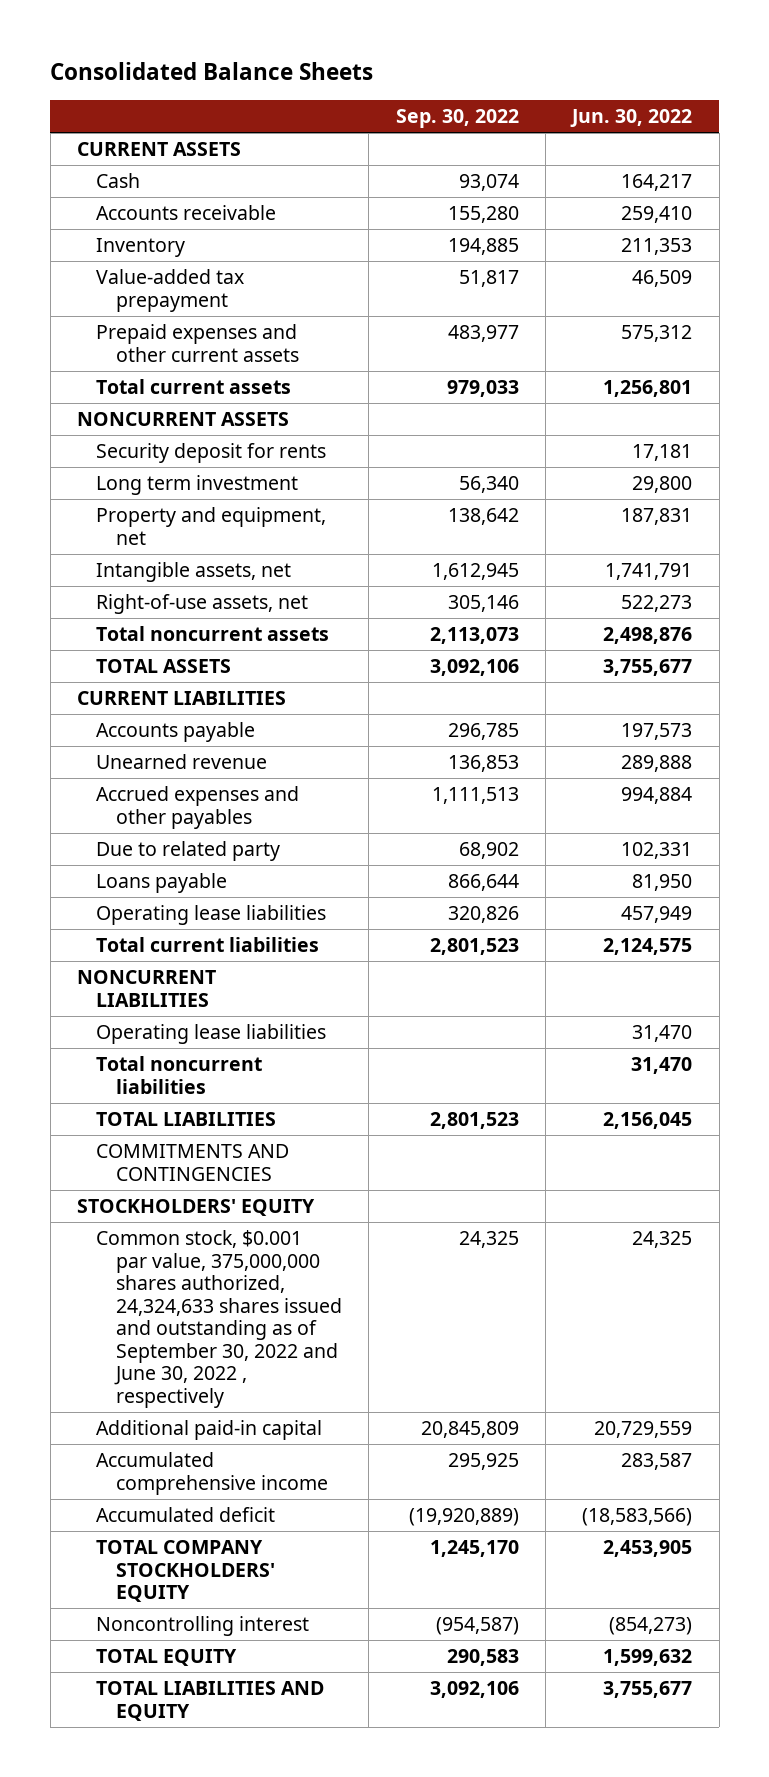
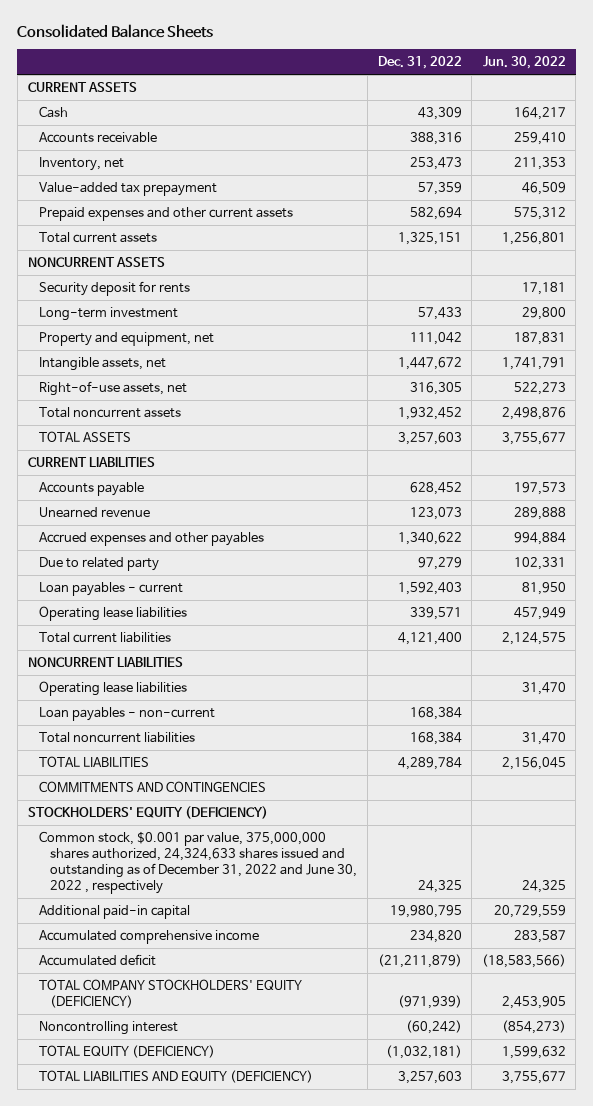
[395,108,519,128] Sep. 30, 2022 -> none
none -> [377,56,462,70] Dec. 31, 2022
[96,238,186,258] Inventory -> [38,156,124,171] Inventory, net
[96,475,299,496] Long term investment -> [38,306,178,321] Long-term investment
[96,873,228,894] Loans payable -> [38,581,183,596] Loan payables - current
none -> [38,706,215,721] Loan payables - non-current
[76,1199,315,1217] STOCKHOLDERS' EQUITY -> [27,805,268,819] STOCKHOLDERS' EQUITY (DEFICIENCY)
[96,1230,342,1408] Common stock, $0.001 par value, 375,000,000 shares authorized, 24,324,633 shares issued and outstanding as of September 30, 2022 and June 30, 2022 , respectively -> [38,830,358,894] Common stock, $0.001 par value, 375,000,000 shares authorized, 24,324,633 shares issued and outstanding as of December 31, 2022 and June 30, 2022 , respectively
[96,1540,275,1603] TOTAL COMPANY STOCKHOLDERS' EQUITY -> [38,978,302,1008] TOTAL COMPANY STOCKHOLDERS' EQUITY (DEFICIENCY)
[96,1649,238,1667] TOTAL EQUITY -> [38,1044,215,1058] TOTAL EQUITY (DEFICIENCY)
[96,1681,325,1721] TOTAL LIABILITIES AND EQUITY -> [38,1069,313,1083] TOTAL LIABILITIES AND EQUITY (DEFICIENCY)

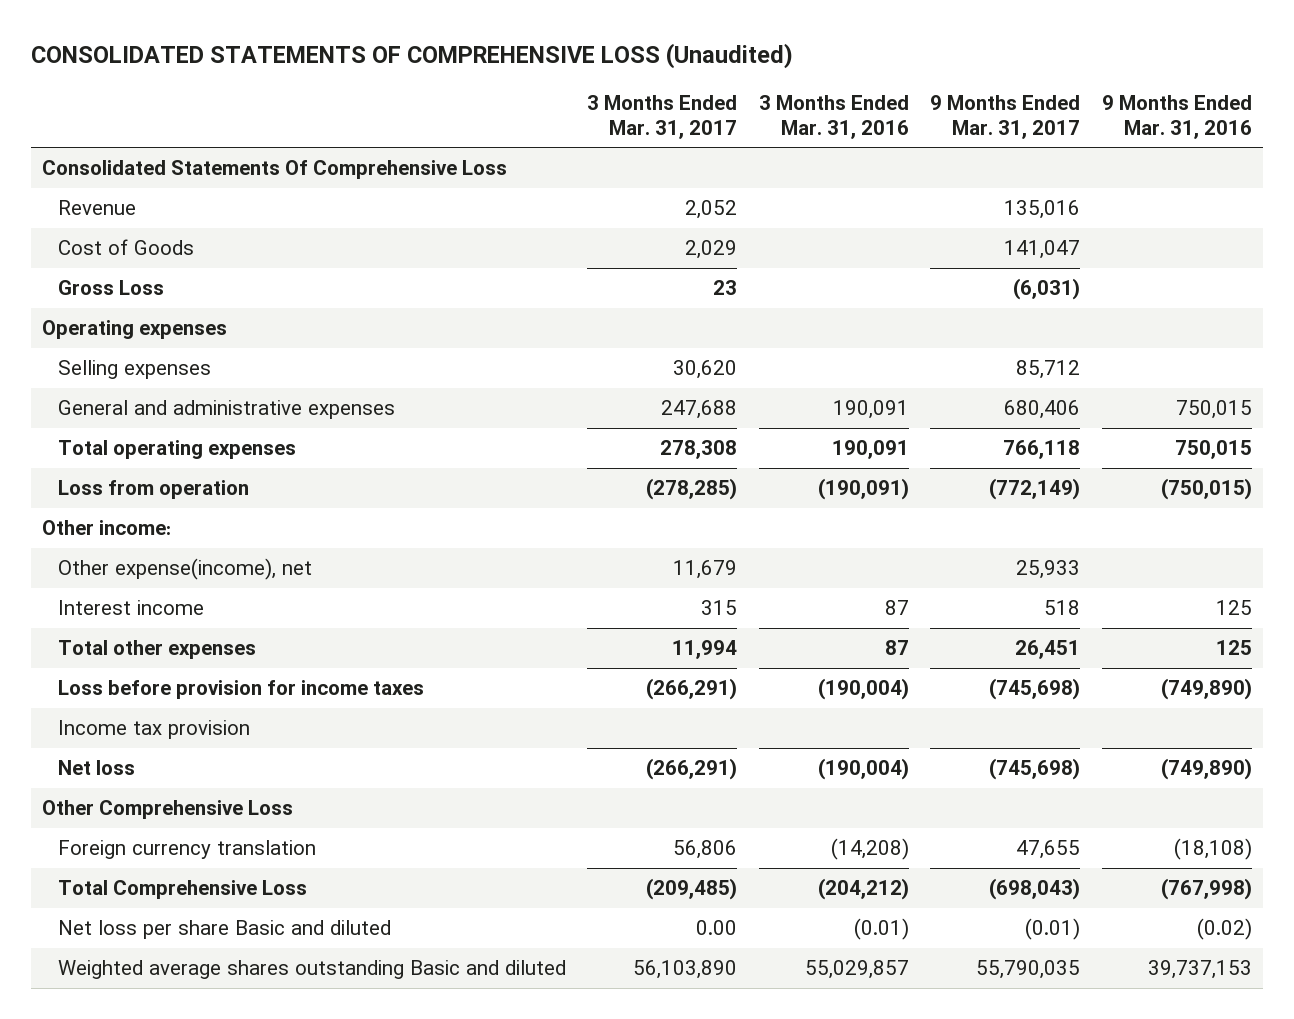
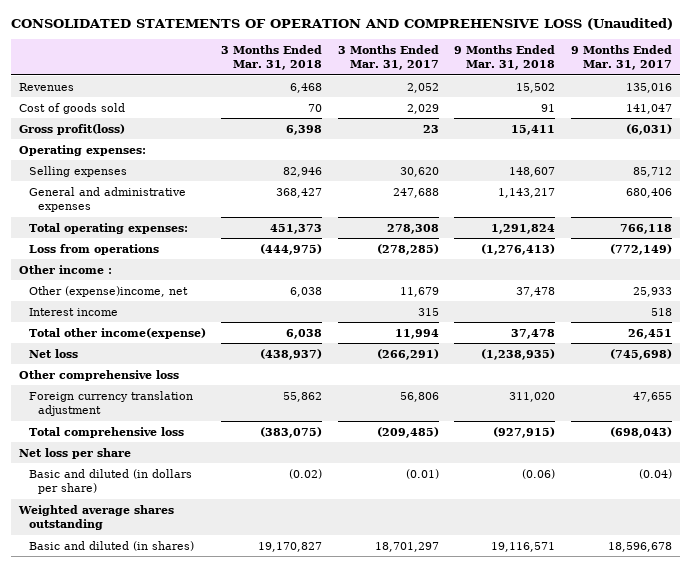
[31,42,794,69] CONSOLIDATED STATEMENTS OF COMPREHENSIVE LOSS (Unaudited) -> [11,18,674,31] CONSOLIDATED STATEMENTS OF OPERATION AND COMPREHENSIVE LOSS (Unaudited)
[758,95,909,139] 3 Months Ended Mar. 31, 2016 -> none
[1102,95,1253,139] 9 Months Ended Mar. 31, 2016 -> none
none -> [221,45,323,71] 3 Months Ended Mar. 31, 2018
none -> [454,45,556,71] 9 Months Ended Mar. 31, 2018
[42,160,508,180] Consolidated Statements Of Comprehensive Loss -> none
[57,200,136,216] Revenue -> [19,82,75,91] Revenues
[57,239,194,256] Cost of Goods -> [19,102,126,114] Cost of goods sold
[57,280,164,296] Gross Loss -> [19,123,126,135] Gross profit(loss)
[42,320,228,340] Operating expenses -> [19,144,147,156] Operating expenses:
[57,440,296,460] Total operating expenses -> [28,222,188,234] Total operating expenses:
[57,480,249,500] Loss from operation -> [28,243,159,255] Loss from operations
[42,520,172,536] Other income: -> [19,264,113,274] Other income :
[57,558,312,581] Other expense(income), net -> [28,285,188,297] Other (expense)income, net
[57,680,424,700] Loss before provision for income taxes -> none
[57,720,250,740] Income tax provision -> none
[57,640,256,660] Total other expenses -> [28,327,206,339] Total other income(expense)
[42,800,294,820] Other Comprehensive Loss -> [19,369,180,381] Other comprehensive loss
[57,840,316,860] Foreign currency translation -> [28,390,193,416] Foreign currency translation adjustment
[57,880,307,900] Total Comprehensive Loss -> [28,426,184,438] Total comprehensive loss
none -> [19,447,132,459] Net loss per share
[57,920,391,940] Net loss per share Basic and diluted -> [28,468,192,494] Basic and diluted (in dollars per share)
[696,920,738,936] 0.00 -> [405,468,439,479] (0.01)
[1025,918,1081,941] (0.01) -> [639,468,673,479] (0.04)
none -> [18,504,175,530] Weighted average shares outstanding
[57,960,566,980] Weighted average shares outstanding Basic and diluted -> [28,540,194,551] Basic and diluted (in shares)
[633,960,738,980] 56,103,890 -> [374,541,439,552] 18,701,297
[976,960,1081,980] 55,790,035 -> [608,541,673,552] 18,596,678

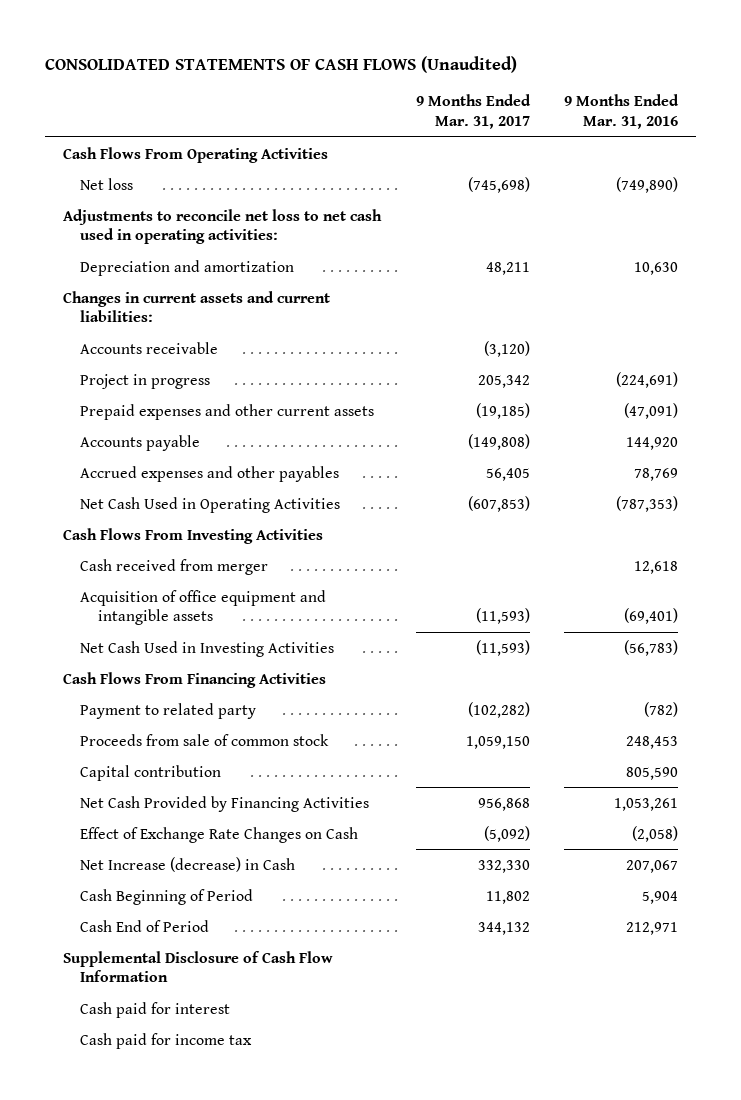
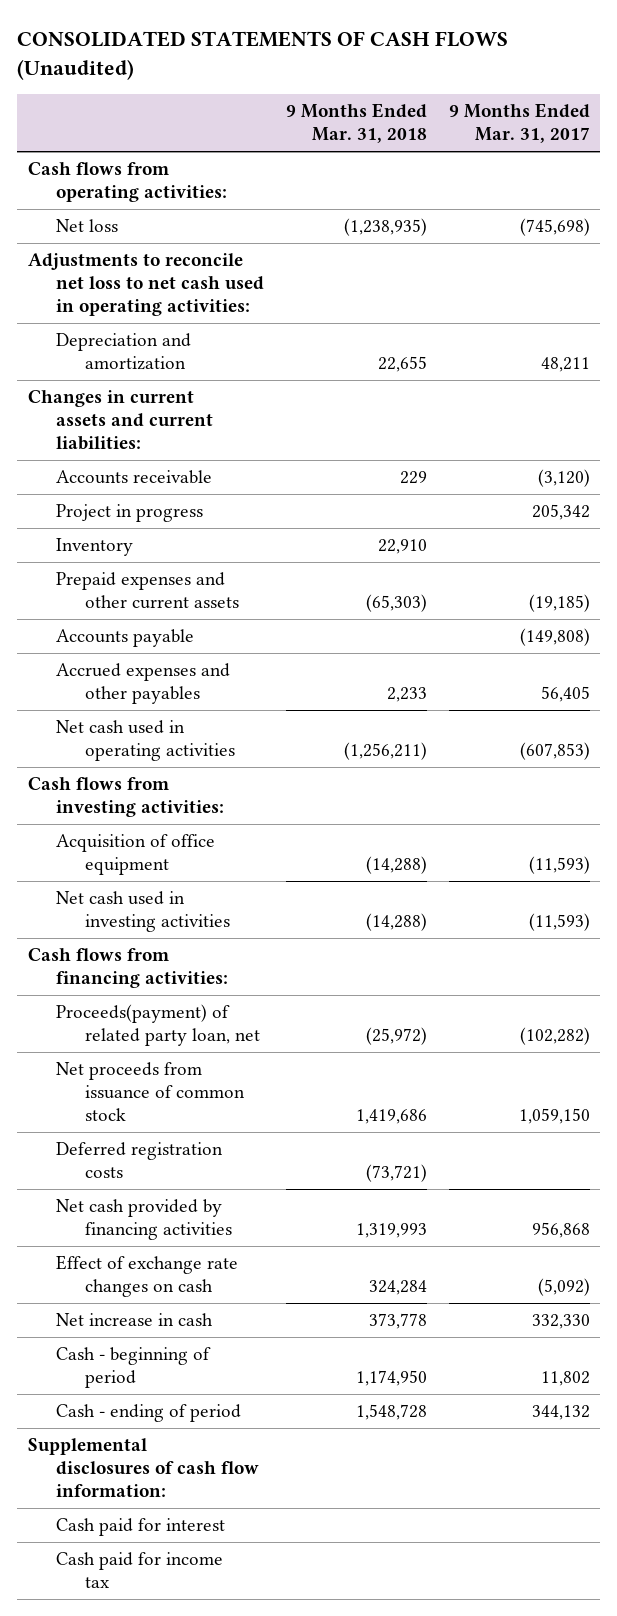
[564,94,680,130] 9 Months Ended Mar. 31, 2016 -> none
none -> [285,103,427,144] 9 Months Ended Mar. 31, 2018
[62,146,328,163] Cash Flows From Operating Activities -> [27,162,228,203] Cash flows from operating activities:
none -> [56,538,134,557] Inventory
[80,558,269,575] Cash received from merger -> none
[80,764,222,781] Capital contribution -> none
[80,496,341,513] Net Cash Used in Operating Activities -> [56,720,235,762] Net cash used in operating activities
[62,527,323,544] Cash Flows From Investing Activities -> [27,777,225,818] Cash flows from investing activities:
[80,589,327,626] Acquisition of office equipment and intangible assets -> [56,834,216,876] Acquisition of office equipment
[80,640,335,657] Net Cash Used in Investing Activities -> [56,891,230,933] Net cash used in investing activities
[62,671,326,688] Cash Flows From Financing Activities -> [27,948,229,989] Cash flows from financing activities:
[80,702,257,719] Payment to related party -> [56,1004,260,1047] Proceeds(payment) of related party loan, net
[80,733,330,746] Proceeds from sale of common stock -> [56,1062,245,1121] Net proceeds from issuance of common stock
none -> [56,1142,224,1179] Deferred registration costs
[80,795,370,812] Net Cash Provided by Financing Activities -> [56,1199,232,1241] Net cash provided by financing activities
[80,826,359,843] Effect of Exchange Rate Changes on Cash -> [56,1255,239,1298] Effect of exchange rate changes on cash
[80,856,296,872] Net Increase (decrease) in Cash -> [56,1313,214,1327] Net increase in cash
[80,888,254,905] Cash Beginning of Period -> [56,1347,212,1389] Cash - beginning of period
[80,919,210,932] Cash End of Period -> [56,1404,242,1423] Cash - ending of period
[62,950,333,983] Supplemental Disclosure of Cash Flow Information -> [27,1438,260,1497] Supplemental disclosures of cash flow information:

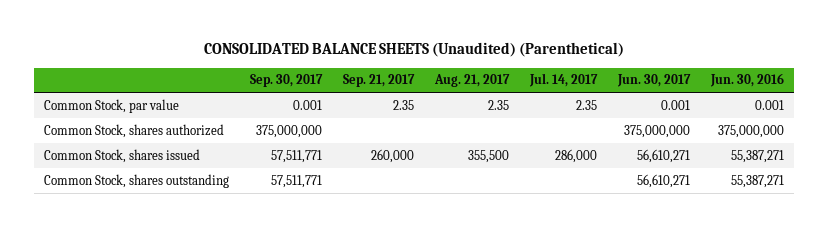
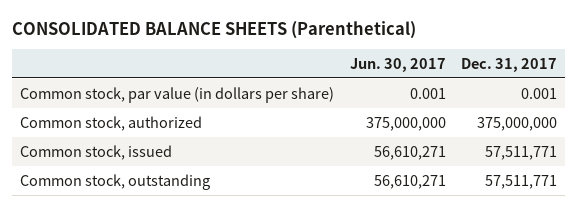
[203,42,624,58] CONSOLIDATED BALANCE SHEETS (Unaudited) (Parenthetical) -> [12,20,417,39] CONSOLIDATED BALANCE SHEETS (Parenthetical)
[250,74,324,88] Sep. 30, 2017 -> none
[343,74,416,88] Sep. 21, 2017 -> none
[433,74,510,88] Aug. 21, 2017 -> none
[528,73,598,88] Jul. 14, 2017 -> none
[709,73,784,88] Jun. 30, 2016 -> none
none -> [460,57,557,72] Dec. 31, 2017
[44,98,180,113] Common Stock, par value -> [20,86,335,103] Common stock, par value (in dollars per share)
[44,123,225,138] Common Stock, shares authorized -> [20,115,203,131] Common stock, authorized
[44,148,201,163] Common Stock, shares issued -> [20,144,173,160] Common stock, issued
[44,173,230,188] Common Stock, shares outstanding -> [20,173,211,190] Common stock, outstanding

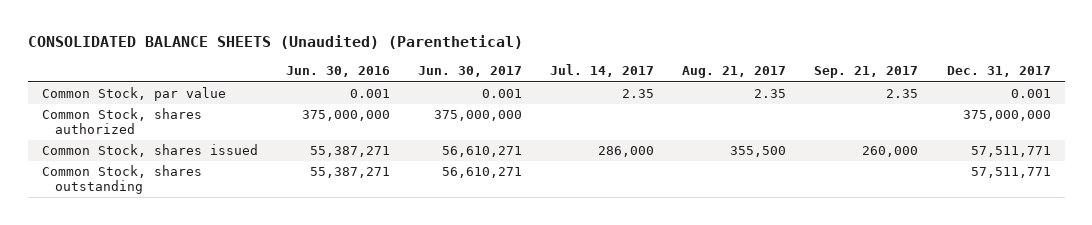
[12,20,417,39] CONSOLIDATED BALANCE SHEETS (Parenthetical) -> [27,35,523,50] CONSOLIDATED BALANCE SHEETS (Unaudited) (Parenthetical)
none -> [285,66,390,78] Jun. 30, 2016
none -> [550,64,655,78] Jul. 14, 2017
none -> [682,66,787,79] Aug. 21, 2017
none -> [814,66,919,79] Sep. 21, 2017
[20,86,335,103] Common stock, par value (in dollars per share) -> [41,87,226,102] Common Stock, par value
[20,115,203,131] Common stock, authorized -> [41,108,202,135] Common Stock, shares authorized
[20,144,173,160] Common stock, issued -> [41,144,258,158] Common Stock, shares issued
[20,173,211,190] Common stock, outstanding -> [41,165,202,195] Common Stock, shares outstanding

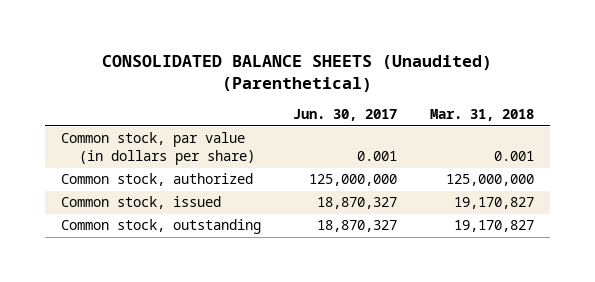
[285,66,390,78] Jun. 30, 2016 -> none
[550,64,655,78] Jul. 14, 2017 -> none
[682,66,787,79] Aug. 21, 2017 -> none
[814,66,919,79] Sep. 21, 2017 -> none
[946,66,1051,78] Dec. 31, 2017 -> none
none -> [430,109,535,122] Mar. 31, 2018
[41,87,226,102] Common Stock, par value -> [60,132,255,166] Common stock, par value (in dollars per share)
[41,108,202,135] Common Stock, shares authorized -> [60,173,253,187] Common stock, authorized
[434,110,523,122] 375,000,000 -> [309,174,398,187] 125,000,000
[41,144,258,158] Common Stock, shares issued -> [60,196,221,210] Common stock, issued
[442,146,523,158] 56,610,271 -> [317,197,398,210] 18,870,327
[41,165,202,195] Common Stock, shares outstanding -> [60,219,261,235] Common stock, outstanding
[442,167,523,179] 56,610,271 -> [317,220,398,233] 18,870,327

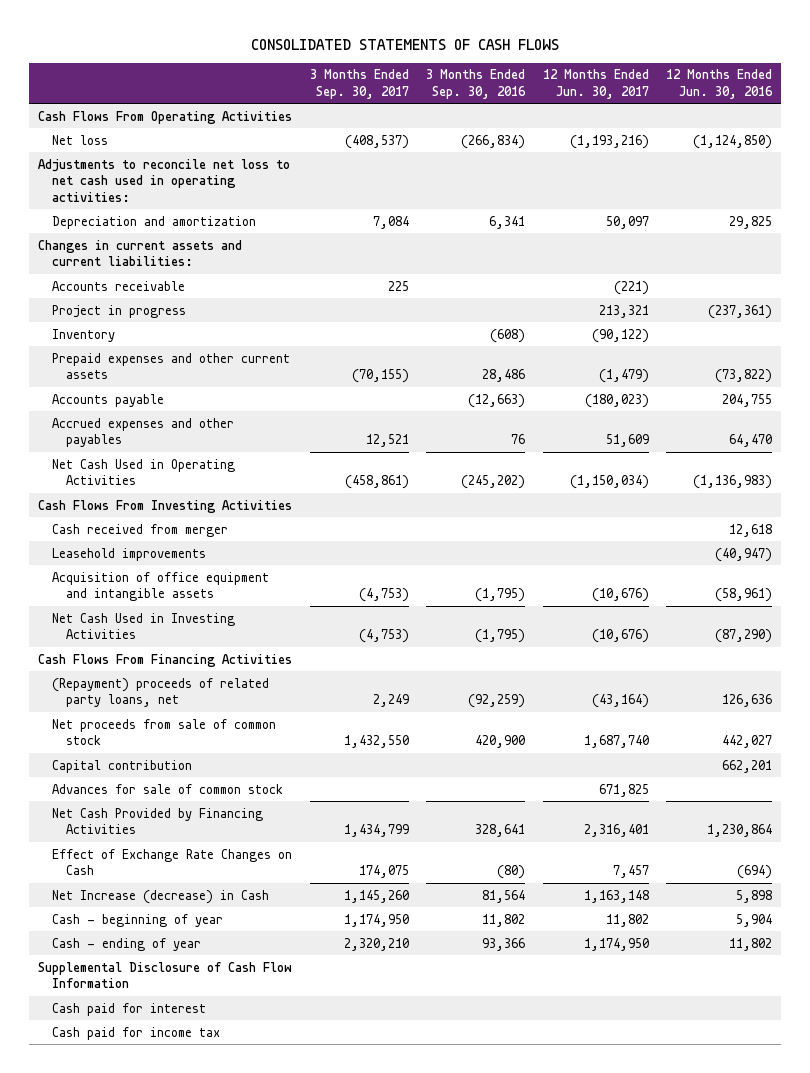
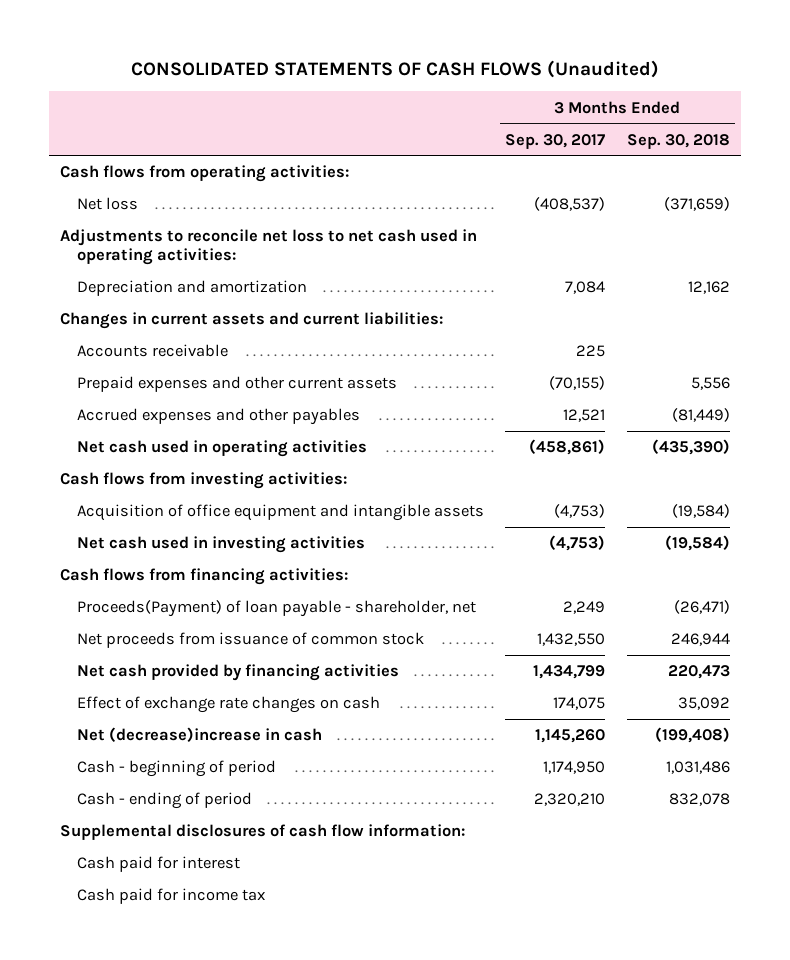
[251,38,560,50] CONSOLIDATED STATEMENTS OF CASH FLOWS -> [130,59,659,78] CONSOLIDATED STATEMENTS OF CASH FLOWS (Unaudited)
[426,69,527,99] 3 Months Ended Sep. 30, 2016 -> none
[542,69,649,99] 12 Months Ended Jun. 30, 2017 -> none
[665,69,773,99] 12 Months Ended Jun. 30, 2016 -> none
none -> [626,133,730,149] Sep. 30, 2018
[38,110,293,124] Cash Flows From Operating Activities -> [60,165,350,183] Cash flows from operating activities:
[52,304,187,318] Project in progress -> none
[52,328,116,342] Inventory -> none
[52,393,165,407] Accounts payable -> none
[52,523,229,537] Cash received from merger -> none
[52,547,207,561] Leasehold improvements -> none
[52,458,236,486] Net Cash Used in Operating Activities -> [76,440,367,458] Net cash used in operating activities
[38,499,293,513] Cash Flows From Investing Activities -> [60,472,348,490] Cash flows from investing activities:
[52,759,193,773] Capital contribution -> none
[52,783,284,794] Advances for sale of common stock -> none
[52,612,236,640] Net Cash Used in Investing Activities -> [76,536,365,554] Net cash used in investing activities
[38,653,293,667] Cash Flows From Financing Activities -> [60,568,349,586] Cash flows from financing activities:
[52,677,270,708] (Repayment) proceeds of related party loans, net -> [76,600,476,618] Proceeds(Payment) of loan payable - shareholder, net
[52,718,277,746] Net proceeds from sale of common stock -> [76,632,424,649] Net proceeds from issuance of common stock
[52,807,264,835] Net Cash Provided by Financing Activities -> [76,664,399,682] Net cash provided by financing activities
[52,848,293,876] Effect of Exchange Rate Changes on Cash -> [76,696,380,714] Effect of exchange rate changes on cash
[52,889,270,904] Net Increase (decrease) in Cash -> [76,727,322,743] Net (decrease)increase in cash
[52,913,224,927] Cash - beginning of year -> [76,760,276,778] Cash - beginning of period
[52,937,202,951] Cash - ending of year -> [76,792,252,810] Cash - ending of period
[38,961,293,989] Supplemental Disclosure of Cash Flow Information -> [60,824,466,841] Supplemental disclosures of cash flow information:

